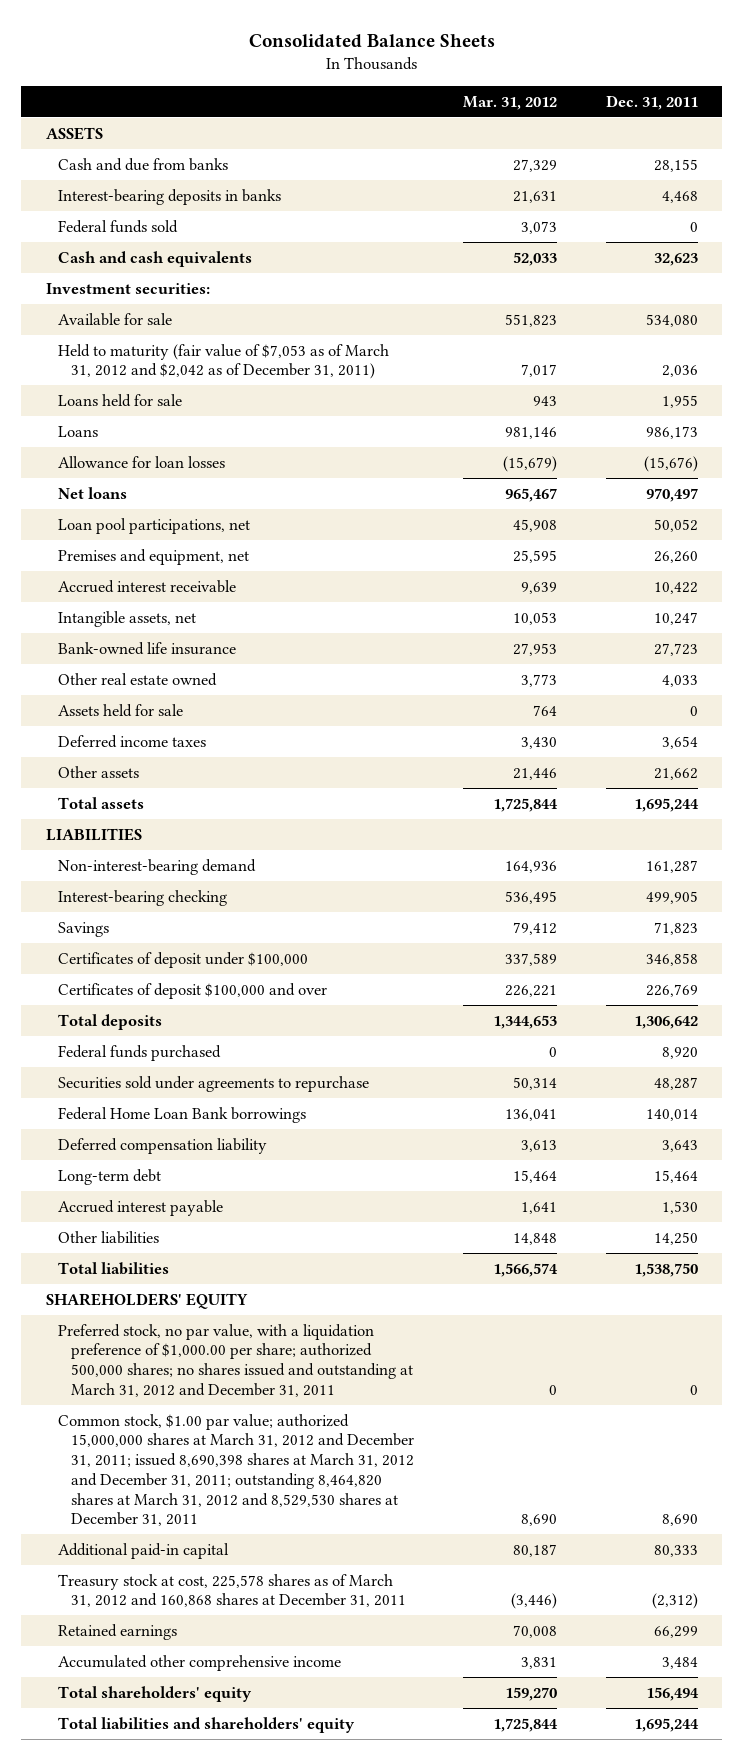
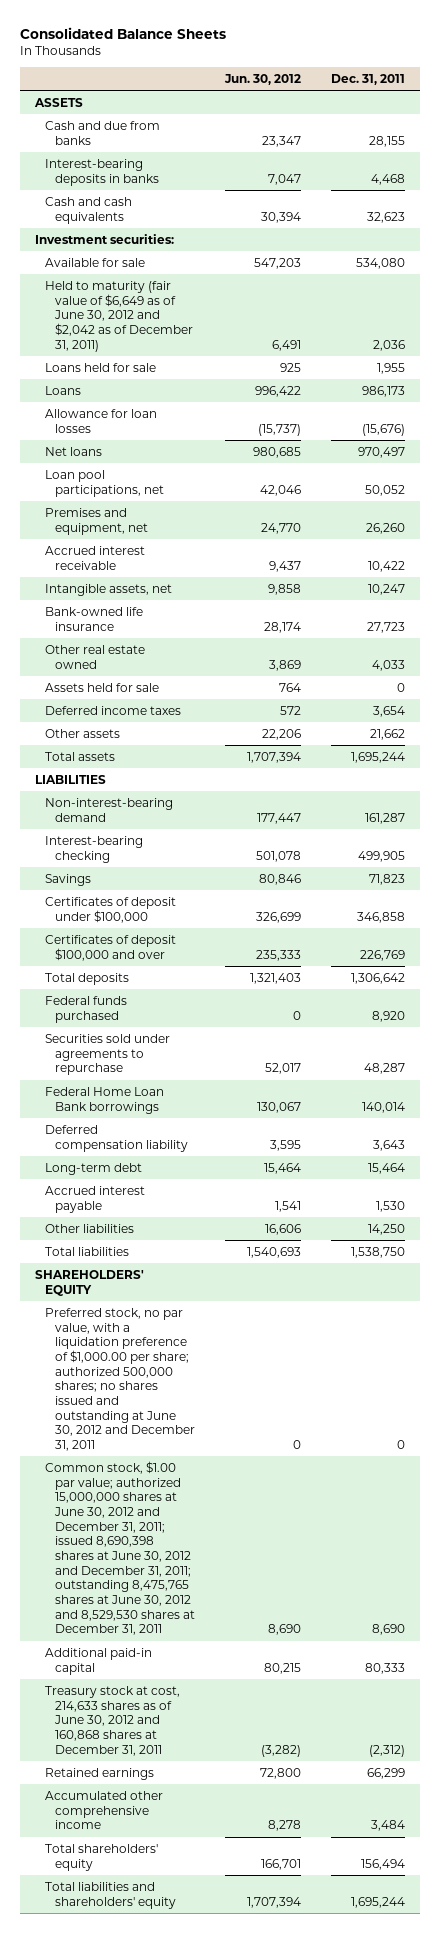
[462,95,557,110] Mar. 31, 2012 -> none
none -> [223,73,301,85] Jun. 30, 2012
[58,219,179,233] Federal funds sold -> none
[58,343,390,380] Held to maturity (fair value of $7,053 as of March 31, 2012 and $2,042 as of December 31, 2011) -> [45,280,193,352] Held to maturity (fair value of $6,649 as of June 30, 2012 and $2,042 as of December 31, 2011)
[58,1323,413,1397] Preferred stock, no par value, with a liquidation preference of $1,000.00 per share; authorized 500,000 shares; no shares issued and outstanding at March 31, 2012 and December 31, 2011 -> [45,1307,195,1451] Preferred stock, no par value, with a liquidation preference of $1,000.00 per share; authorized 500,000 shares; no shares issued and outstanding at June 30, 2012 and December 31, 2011
[58,1413,414,1527] Common stock, $1.00 par value; authorized 15,000,000 shares at March 31, 2012 and December 31, 2011; issued 8,690,398 shares at March 31, 2012 and December 31, 2011; outstanding 8,464,820 shares at March 31, 2012 and 8,529,530 shares at December 31, 2011 -> [45,1460,195,1636] Common stock, $1.00 par value; authorized 15,000,000 shares at June 30, 2012 and December 31, 2011; issued 8,690,398 shares at June 30, 2012 and December 31, 2011; outstanding 8,475,765 shares at June 30, 2012 and 8,529,530 shares at December 31, 2011
[58,1573,406,1608] Treasury stock at cost, 225,578 shares as of March 31, 2012 and 160,868 shares at December 31, 2011 -> [45,1685,181,1756] Treasury stock at cost, 214,633 shares as of June 30, 2012 and 160,868 shares at December 31, 2011

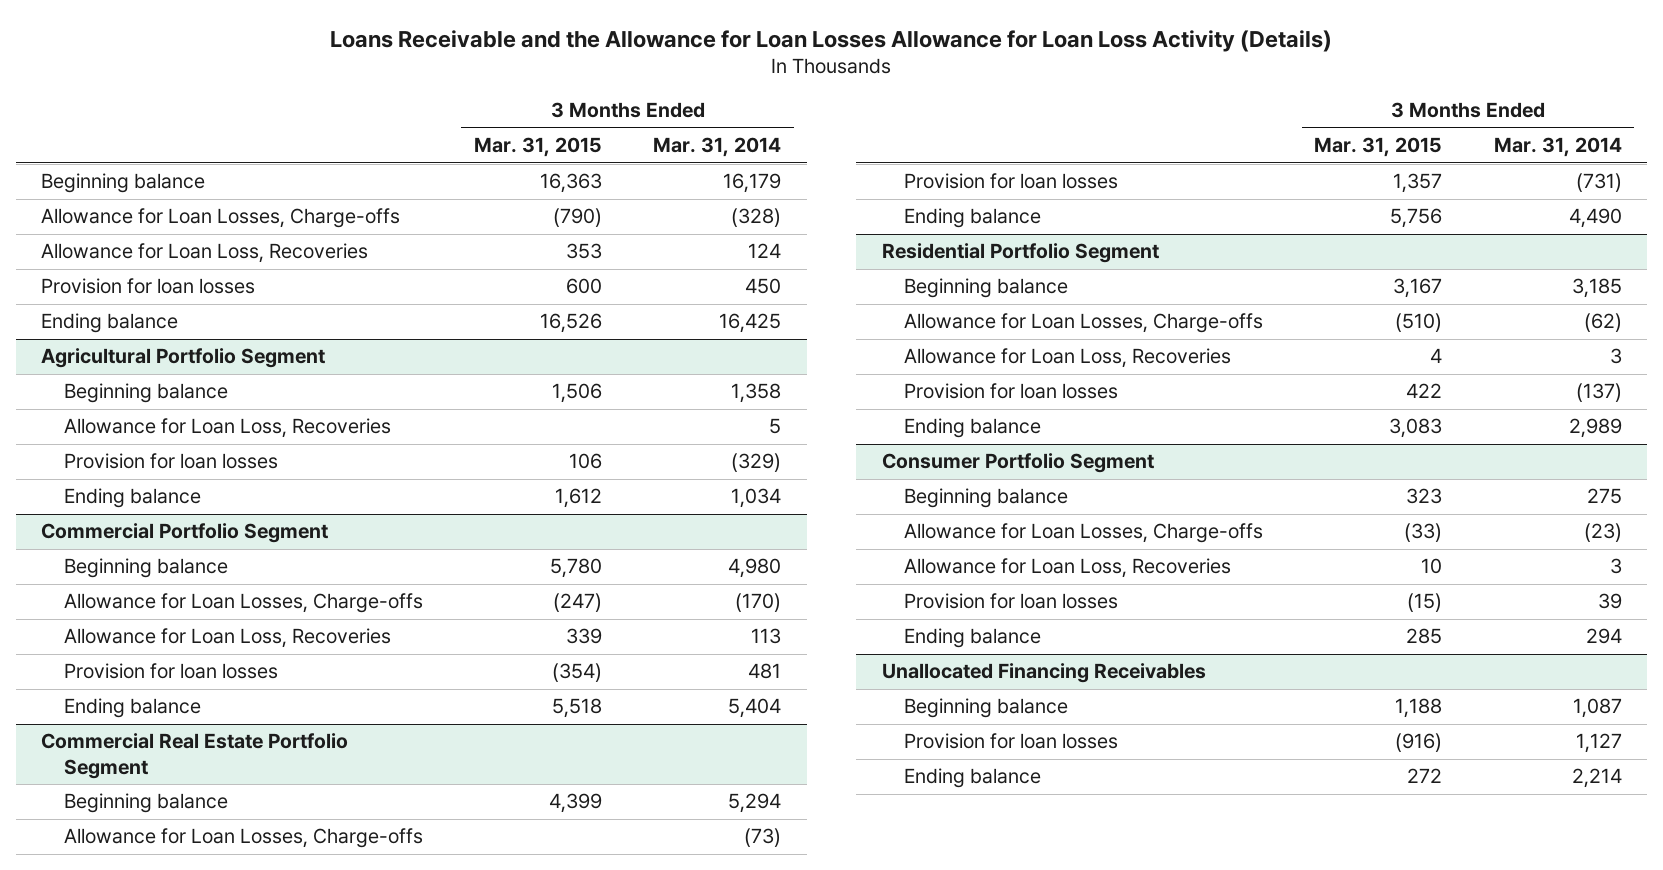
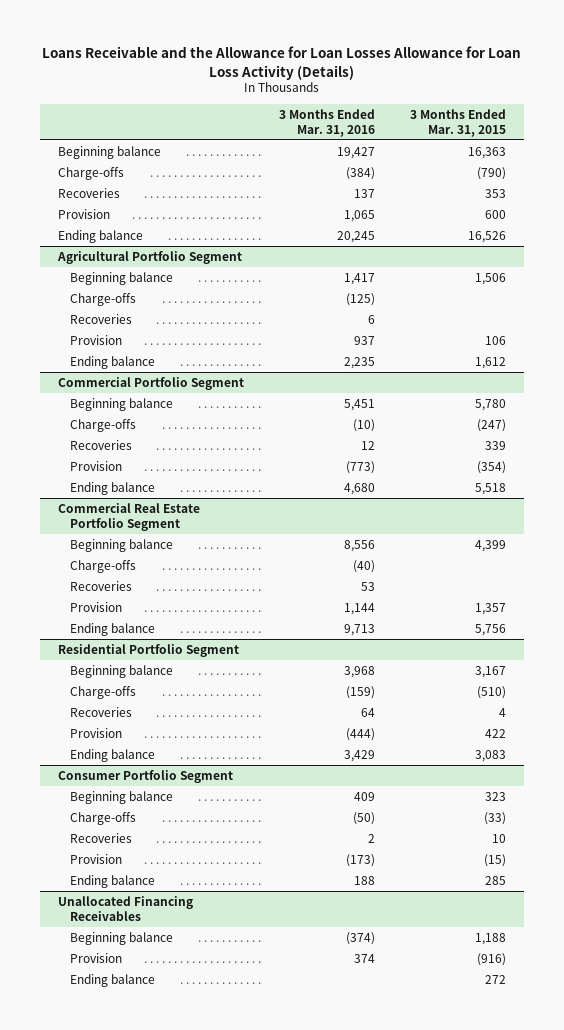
[653,137,782,158] Mar. 31, 2014 -> none
none -> [278,108,375,137] 3 Months Ended Mar. 31, 2016
[41,208,401,229] Allowance for Loan Losses, Charge-offs -> [57,166,124,180] Charge-offs
[41,243,369,264] Allowance for Loan Loss, Recoveries -> [57,187,120,198] Recoveries
[41,278,256,295] Provision for loan losses -> [57,208,110,219] Provision
none -> [69,292,136,306] Charge-offs
[64,418,392,439] Allowance for Loan Loss, Recoveries -> [69,313,132,324] Recoveries
[64,453,279,470] Provision for loan losses -> [69,334,122,345] Provision
[64,593,424,614] Allowance for Loan Losses, Charge-offs -> [69,418,136,432] Charge-offs
[64,628,392,649] Allowance for Loan Loss, Recoveries -> [69,439,132,450] Recoveries
[64,663,279,680] Provision for loan losses -> [69,460,122,471] Provision
[64,828,424,849] Allowance for Loan Losses, Charge-offs -> [69,559,136,573] Charge-offs
none -> [69,580,132,591] Recoveries
[904,173,1119,190] Provision for loan losses -> [69,601,122,612] Provision
[904,313,1264,334] Allowance for Loan Losses, Charge-offs -> [69,685,136,699] Charge-offs
[904,348,1232,369] Allowance for Loan Loss, Recoveries -> [69,706,132,717] Recoveries
[904,383,1119,400] Provision for loan losses -> [69,727,122,738] Provision
[904,523,1264,544] Allowance for Loan Losses, Charge-offs -> [69,811,136,825] Charge-offs
[904,558,1232,579] Allowance for Loan Loss, Recoveries -> [69,832,132,843] Recoveries
[904,593,1119,610] Provision for loan losses -> [69,853,122,864] Provision
[904,733,1119,750] Provision for loan losses -> [69,952,122,963] Provision

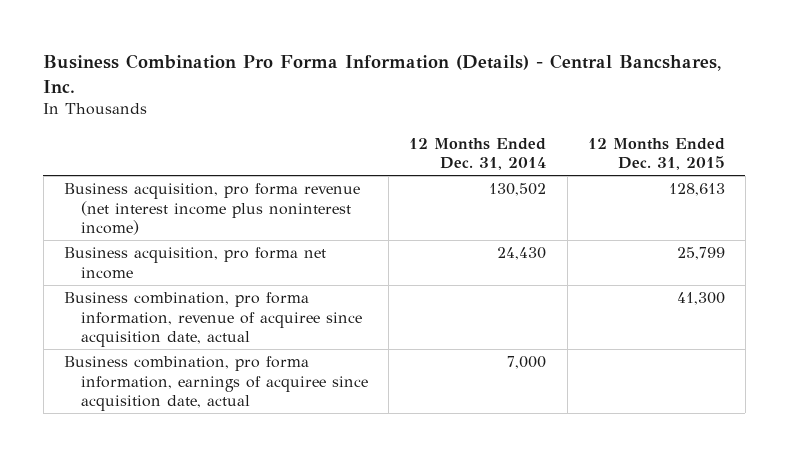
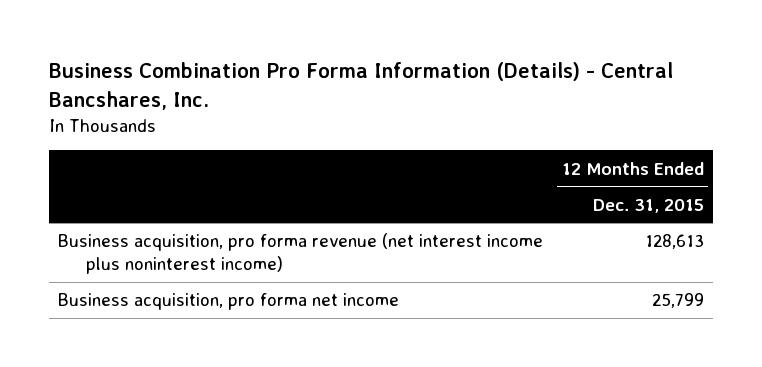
[409,137,547,170] 12 Months Ended Dec. 31, 2014 -> none
[63,292,363,347] Business combination, pro forma information, revenue of acquiree since acquisition date, actual -> none
[63,356,369,411] Business combination, pro forma information, earnings of acquiree since acquisition date, actual -> none

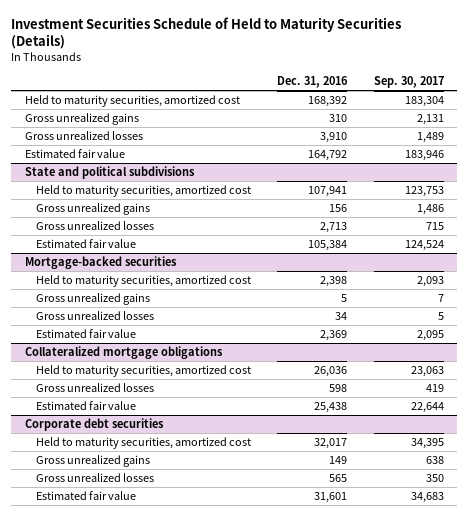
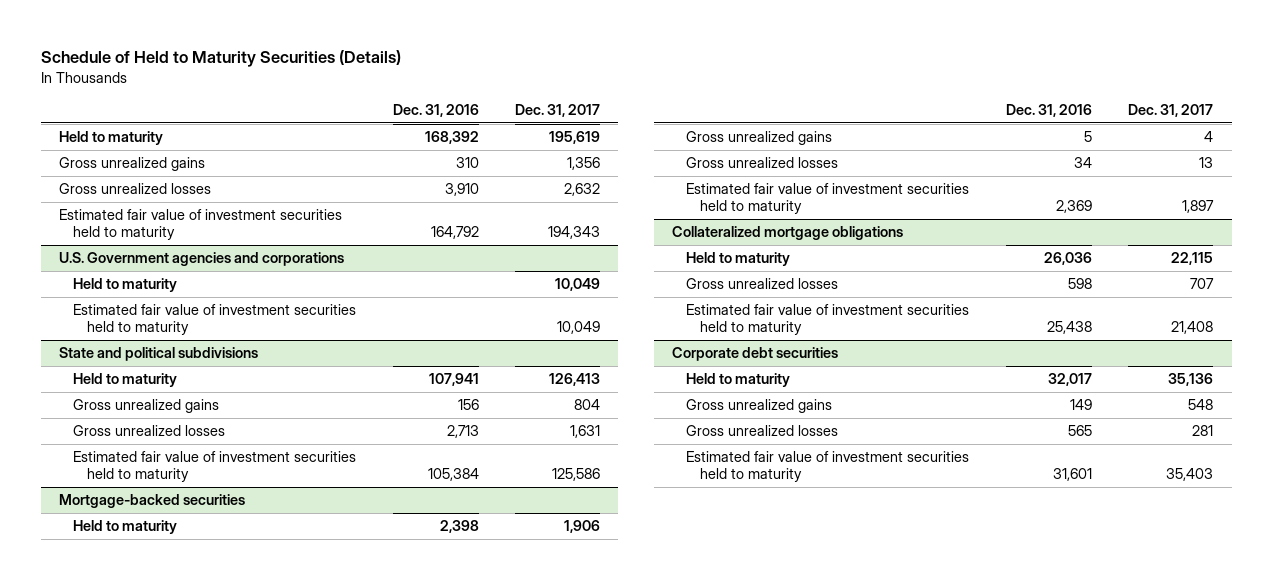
[11,16,402,50] Investment Securities Schedule of Held to Maturity Securities (Details) -> [40,50,401,68] Schedule of Held to Maturity Securities (Details)
[374,76,445,89] Sep. 30, 2017 -> none
none -> [515,104,601,118] Dec. 31, 2017
[24,95,240,108] Held to maturity securities, amortized cost -> [59,131,164,146] Held to maturity
[24,149,125,159] Estimated fair value -> [59,209,343,241] Estimated fair value of investment securities held to maturity
none -> [59,252,345,267] U.S. Government agencies and corporations
none -> [73,278,178,293] Held to maturity
none -> [73,304,357,336] Estimated fair value of investment securities held to maturity
[35,185,251,198] Held to maturity securities, amortized cost -> [73,373,178,388] Held to maturity
[35,239,136,249] Estimated fair value -> [73,451,357,483] Estimated fair value of investment securities held to maturity
[35,275,251,288] Held to maturity securities, amortized cost -> [73,520,178,535] Held to maturity
[35,329,136,339] Estimated fair value -> [686,183,970,215] Estimated fair value of investment securities held to maturity
[35,365,251,378] Held to maturity securities, amortized cost -> [686,252,791,267] Held to maturity
[35,401,136,411] Estimated fair value -> [686,304,970,336] Estimated fair value of investment securities held to maturity
[35,437,251,450] Held to maturity securities, amortized cost -> [686,373,791,388] Held to maturity
[35,491,136,501] Estimated fair value -> [686,451,970,483] Estimated fair value of investment securities held to maturity

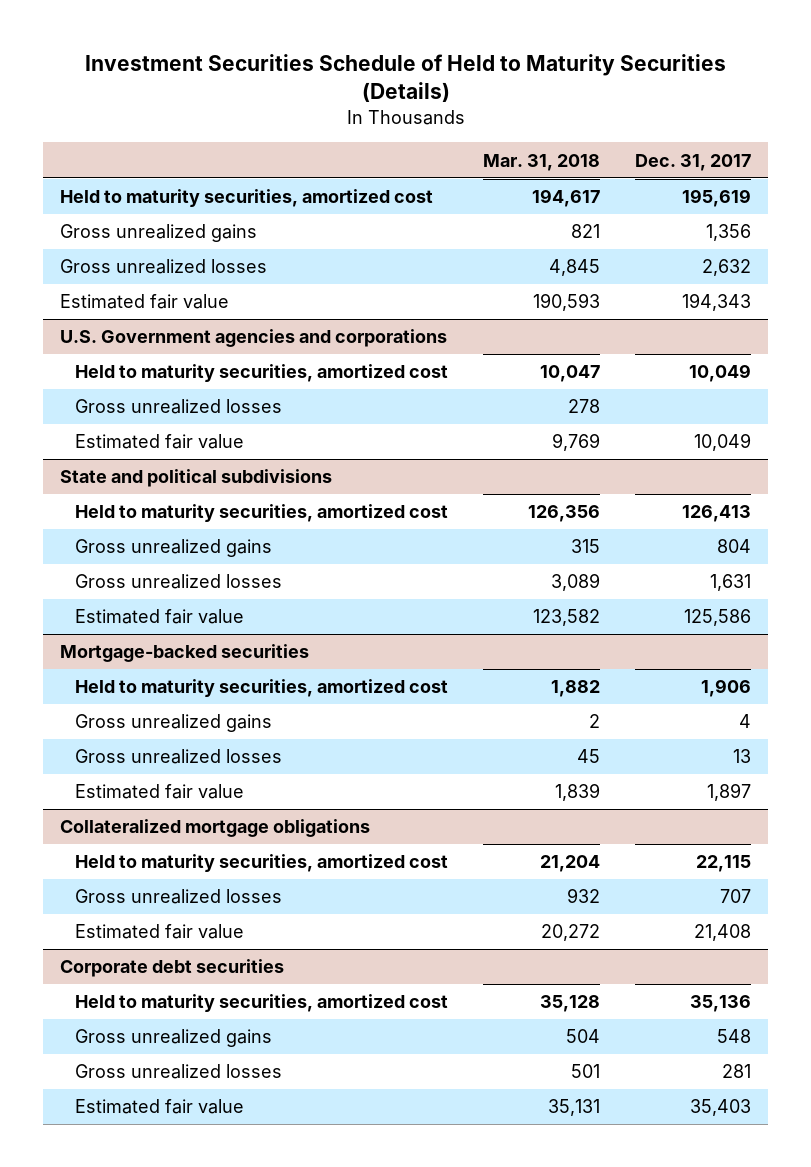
[40,50,401,68] Schedule of Held to Maturity Securities (Details) -> [84,54,726,103] Investment Securities Schedule of Held to Maturity Securities (Details)
[392,104,479,118] Dec. 31, 2016 -> none
none -> [483,153,601,171] Mar. 31, 2018
[59,131,164,146] Held to maturity -> [60,189,434,208] Held to maturity securities, amortized cost
[59,209,343,241] Estimated fair value of investment securities held to maturity -> [60,294,230,310] Estimated fair value
[73,278,178,293] Held to maturity -> [75,364,449,383] Held to maturity securities, amortized cost
none -> [75,399,283,415] Gross unrealized losses
[73,304,357,336] Estimated fair value of investment securities held to maturity -> [75,434,245,450] Estimated fair value
[73,373,178,388] Held to maturity -> [75,504,449,523] Held to maturity securities, amortized cost
[73,451,357,483] Estimated fair value of investment securities held to maturity -> [75,609,245,625] Estimated fair value
[73,520,178,535] Held to maturity -> [75,679,449,698] Held to maturity securities, amortized cost
[686,183,970,215] Estimated fair value of investment securities held to maturity -> [75,784,245,800] Estimated fair value
[686,252,791,267] Held to maturity -> [75,854,449,873] Held to maturity securities, amortized cost
[686,304,970,336] Estimated fair value of investment securities held to maturity -> [75,924,245,940] Estimated fair value
[686,373,791,388] Held to maturity -> [75,994,449,1013] Held to maturity securities, amortized cost
[686,451,970,483] Estimated fair value of investment securities held to maturity -> [75,1099,245,1115] Estimated fair value

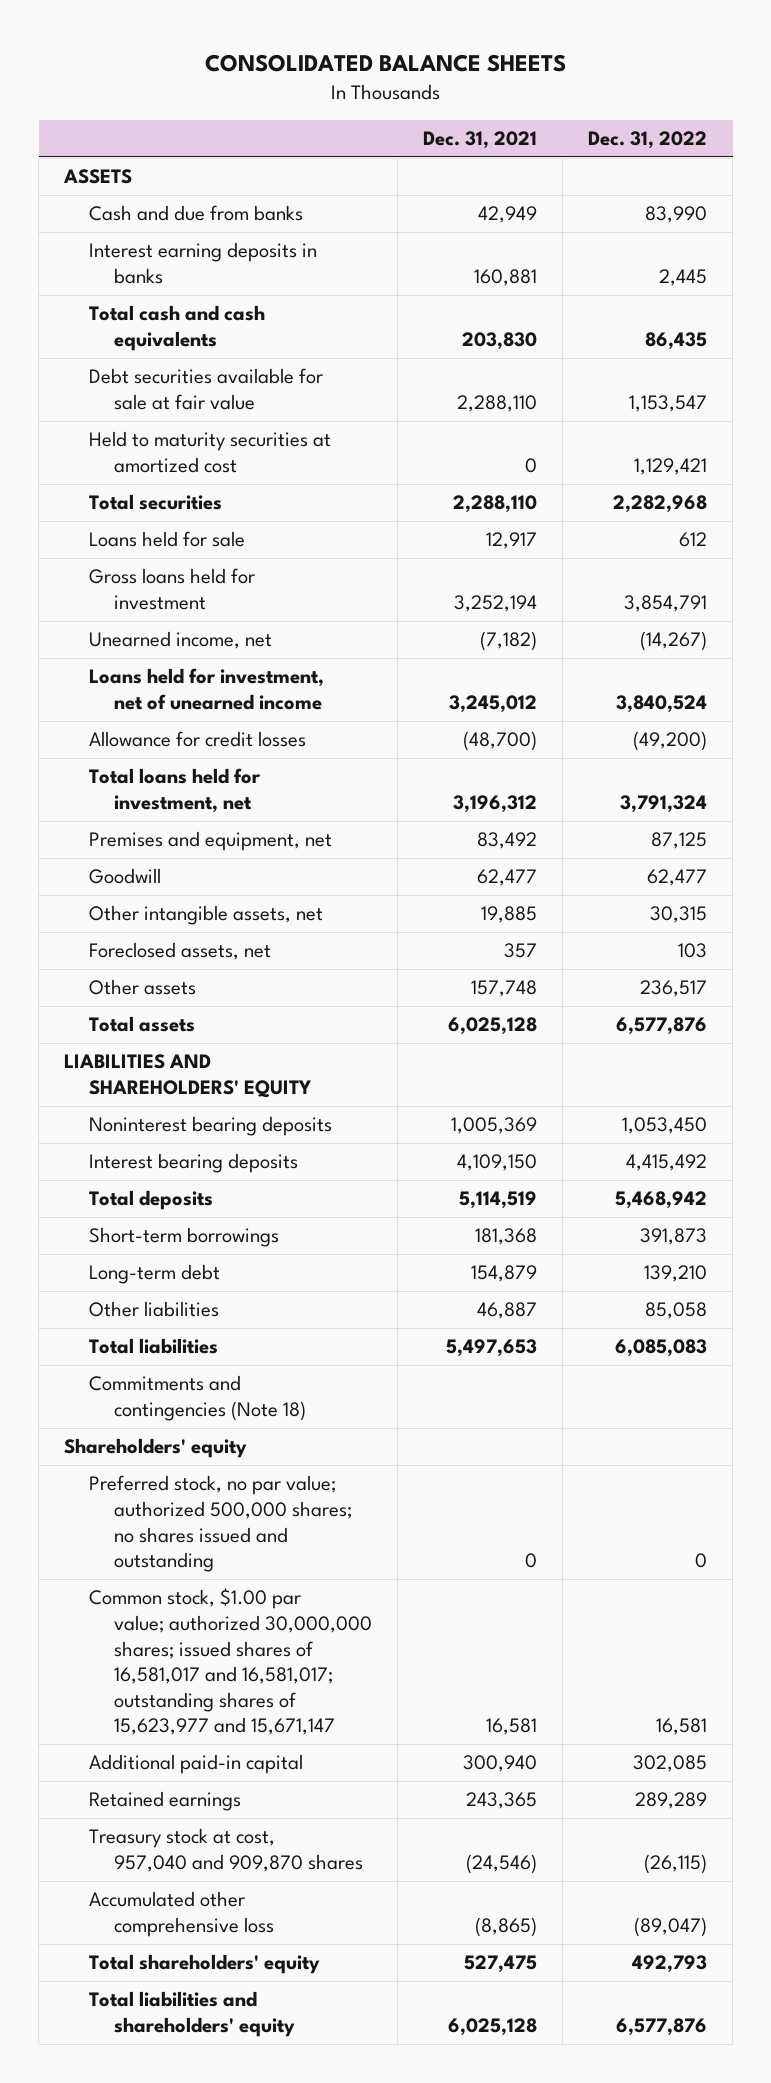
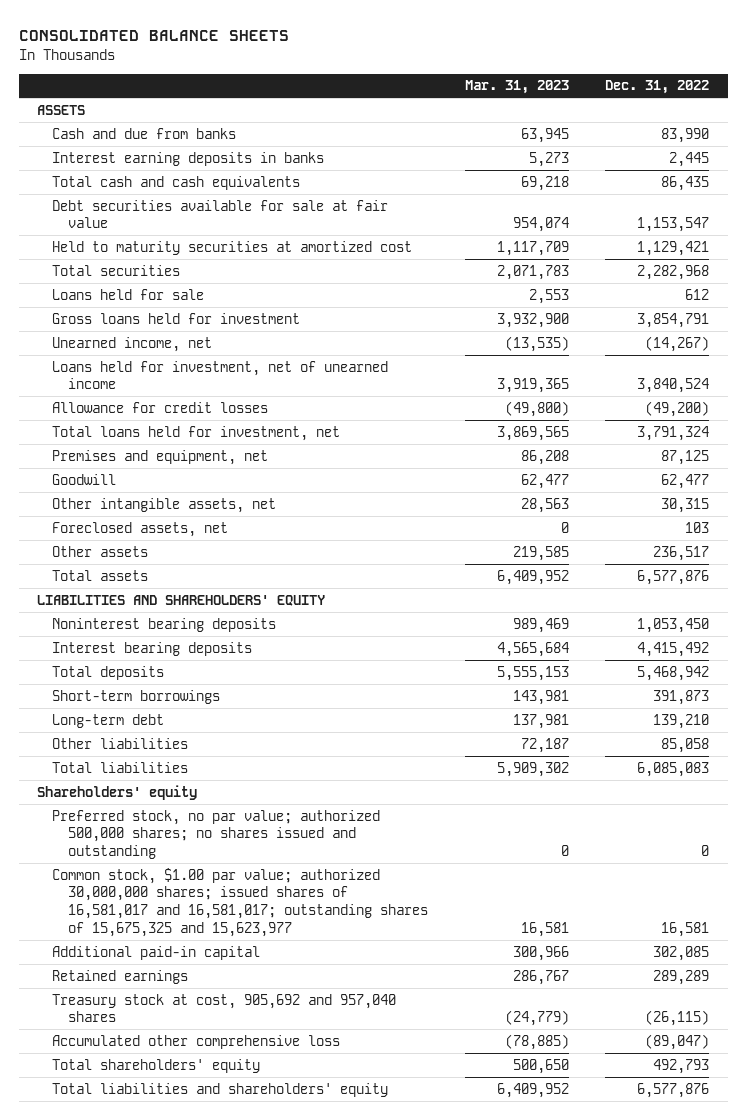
[423,131,538,150] Dec. 31, 2021 -> none
none -> [464,80,569,95] Mar. 31, 2023
[89,1375,307,1422] Commitments and contingencies (Note 18) -> none
[89,1588,373,1736] Common stock, $1.00 par value; authorized 30,000,000 shares; issued shares of 16,581,017 and 16,581,017; outstanding shares of 15,623,977 and 15,671,147 -> [52,867,428,937] Common stock, $1.00 par value; authorized 30,000,000 shares; issued shares of 16,581,017 and 16,581,017; outstanding shares of 15,675,325 and 15,623,977
[89,1828,364,1873] Treasury stock at cost, 957,040 and 909,870 shares -> [52,993,397,1023] Treasury stock at cost, 905,692 and 957,040 shares

